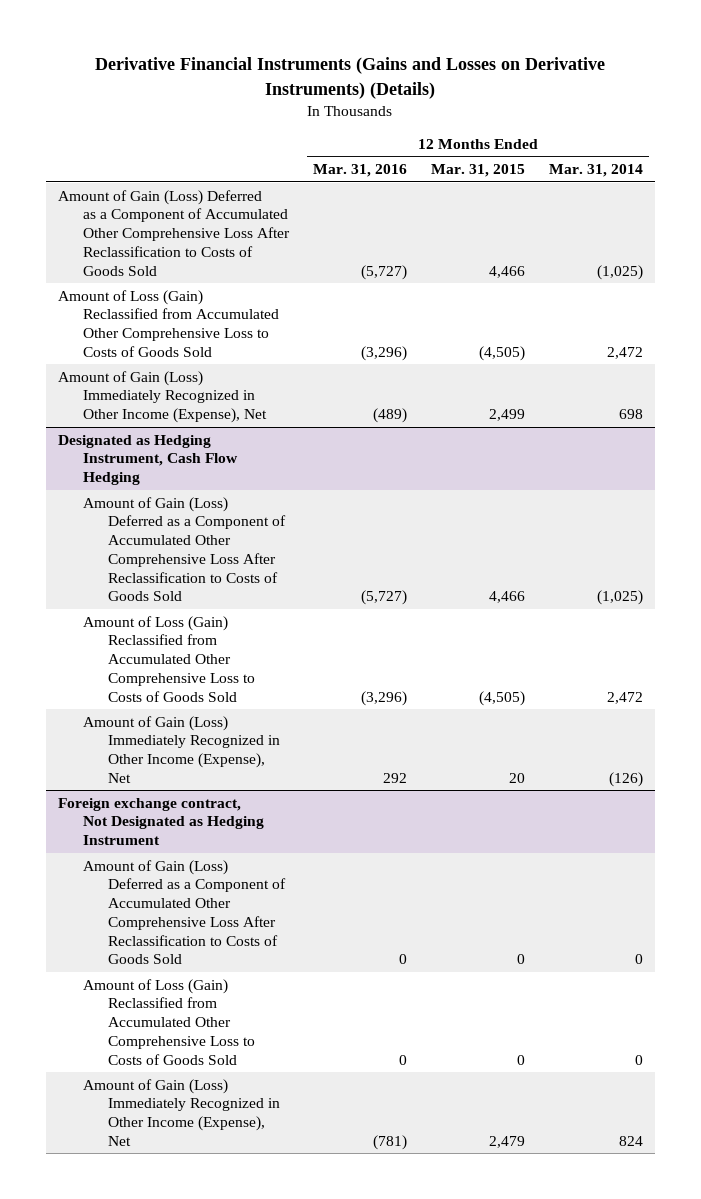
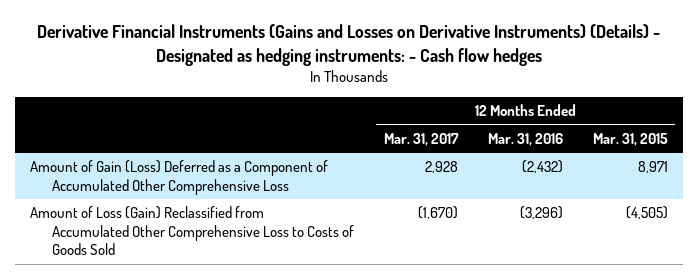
[95,57,606,99] Derivative Financial Instruments (Gains and Losses on Derivative Instruments) (Details) -> [36,24,660,66] Derivative Financial Instruments (Gains and Losses on Derivative Instruments) (Details) - Designated as hedging instruments: - Cash flow hedges
[548,164,643,178] Mar. 31, 2014 -> none
none -> [383,133,459,147] Mar. 31, 2017
[57,289,280,357] Amount of Loss (Gain) Reclassified from Accumulated Other Comprehensive Loss to Costs of Goods Sold -> none
[57,370,268,424] Amount of Gain (Loss) Immediately Recognized in Other Income (Expense), Net -> none
[57,434,239,486] Designated as Hedging Instrument, Cash Flow Hedging -> none
[83,496,287,602] Amount of Gain (Loss) Deferred as a Component of Accumulated Other Comprehensive Loss After Reclassification to Costs of Goods Sold -> none
[57,189,291,276] Amount of Gain (Loss) Deferred as a Component of Accumulated Other Comprehensive Loss After Reclassification to Costs of Goods Sold -> [29,160,328,195] Amount of Gain (Loss) Deferred as a Component of Accumulated Other Comprehensive Loss
[360,264,407,280] (5,727) -> [521,160,563,174] (2,432)
[488,265,525,278] 4,466 -> [637,161,668,174] 8,971
[83,715,281,783] Amount of Gain (Loss) Immediately Recognized in Other Income (Expense), Net -> none
[57,797,265,846] Foreign exchange contract, Not Designated as Hedging Instrument -> none
[83,859,287,965] Amount of Gain (Loss) Deferred as a Component of Accumulated Other Comprehensive Loss After Reclassification to Costs of Goods Sold -> none
[83,978,256,1065] Amount of Loss (Gain) Reclassified from Accumulated Other Comprehensive Loss to Costs of Goods Sold -> none
[83,1078,281,1146] Amount of Gain (Loss) Immediately Recognized in Other Income (Expense), Net -> none

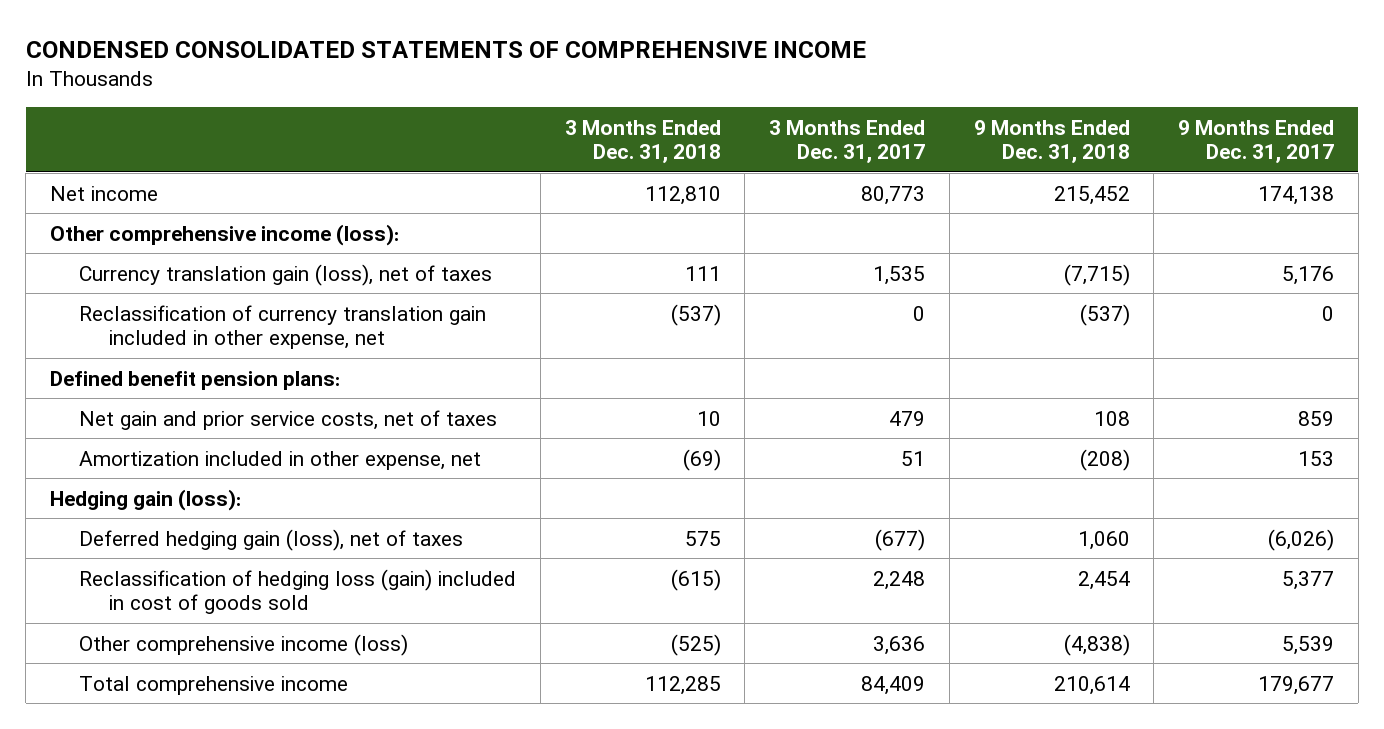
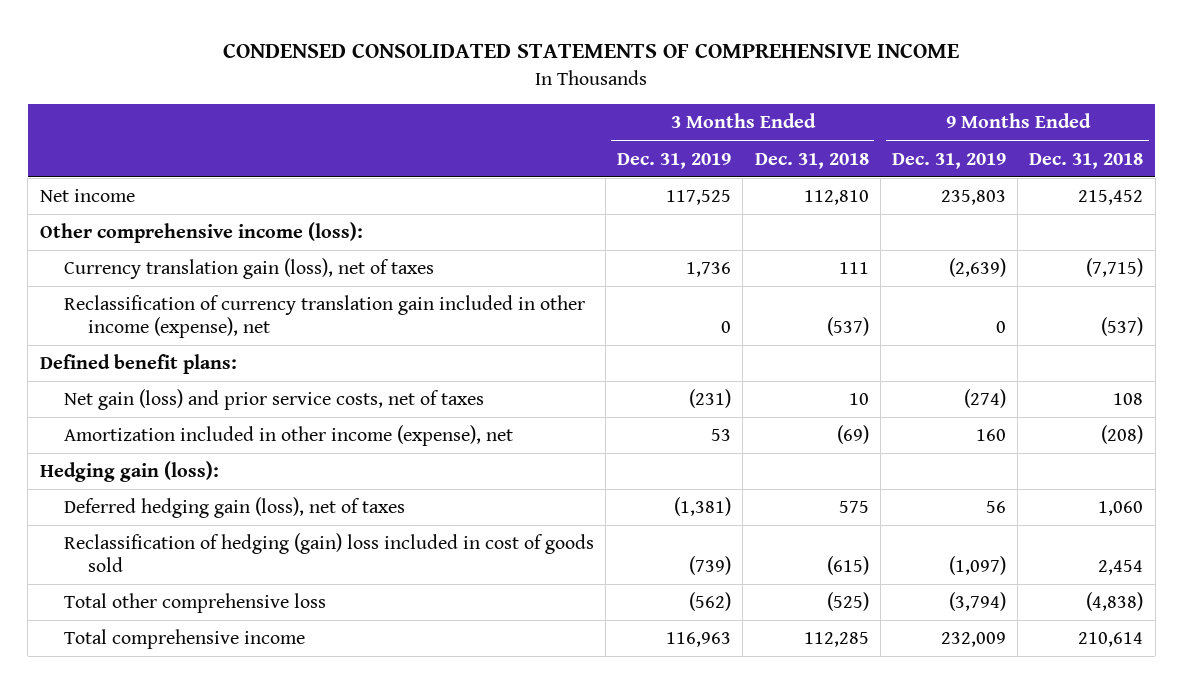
[769,119,926,163] 3 Months Ended Dec. 31, 2017 -> none
[1177,119,1334,163] 9 Months Ended Dec. 31, 2017 -> none
none -> [617,152,732,169] Dec. 31, 2019
none -> [892,152,1007,169] Dec. 31, 2019
[79,304,487,349] Reclassification of currency translation gain included in other expense, net -> [63,295,585,339] Reclassification of currency translation gain included in other income (expense), net
[49,370,340,390] Defined benefit pension plans: -> [39,354,237,375] Defined benefit plans:
[79,409,498,430] Net gain and prior service costs, net of taxes -> [63,389,484,411] Net gain (loss) and prior service costs, net of taxes
[79,450,482,470] Amortization included in other expense, net -> [63,425,513,447] Amortization included in other income (expense), net
[79,568,517,614] Reclassification of hedging loss (gain) included in cost of goods sold -> [63,533,594,573] Reclassification of hedging (gain) loss included in cost of goods sold
[79,633,409,656] Other comprehensive income (loss) -> [63,593,326,614] Total other comprehensive loss

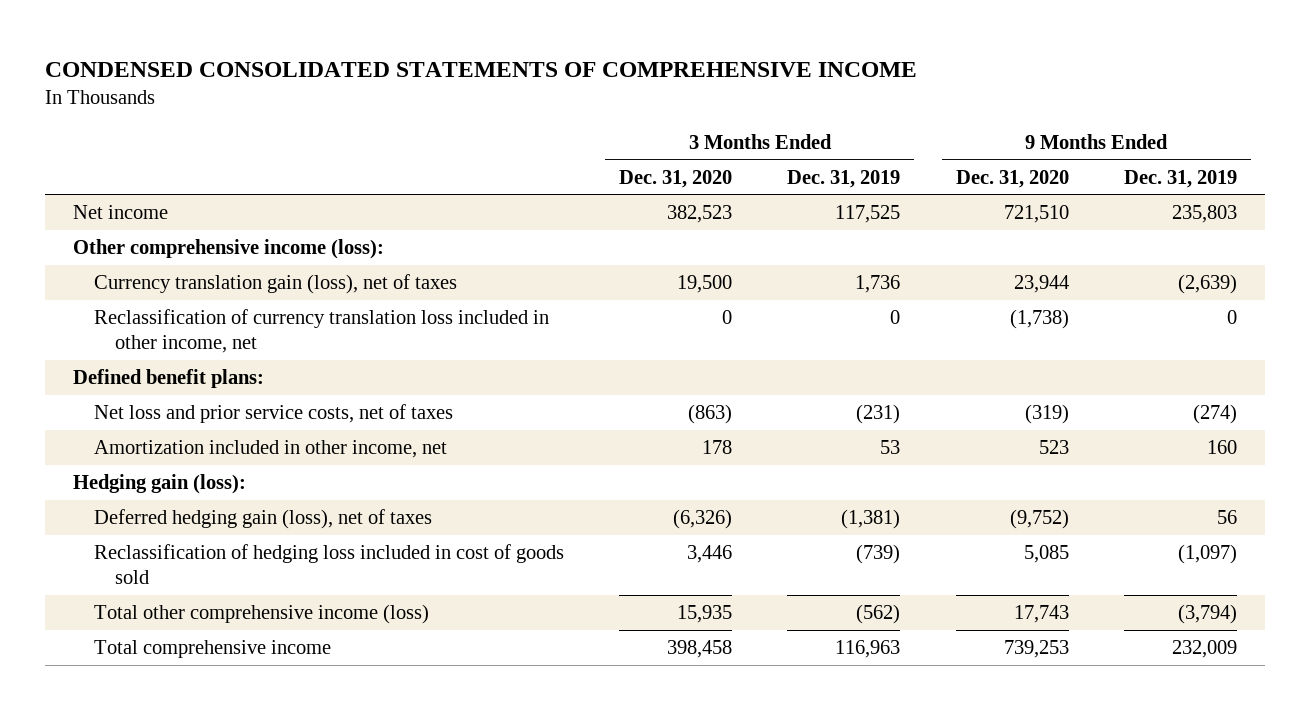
[754,152,869,169] Dec. 31, 2018 -> none
[1029,152,1144,169] Dec. 31, 2018 -> none
none -> [619,169,733,188] Dec. 31, 2020
none -> [955,169,1069,188] Dec. 31, 2020
[63,295,585,339] Reclassification of currency translation gain included in other income (expense), net -> [93,309,549,354] Reclassification of currency translation loss included in other income, net
[63,389,484,411] Net gain (loss) and prior service costs, net of taxes -> [93,404,453,424] Net loss and prior service costs, net of taxes
[63,425,513,447] Amortization included in other income (expense), net -> [93,440,447,459] Amortization included in other income, net
[63,533,594,573] Reclassification of hedging (gain) loss included in cost of goods sold -> [93,544,564,585] Reclassification of hedging loss included in cost of goods sold
[63,593,326,614] Total other comprehensive loss -> [93,604,429,625] Total other comprehensive income (loss)

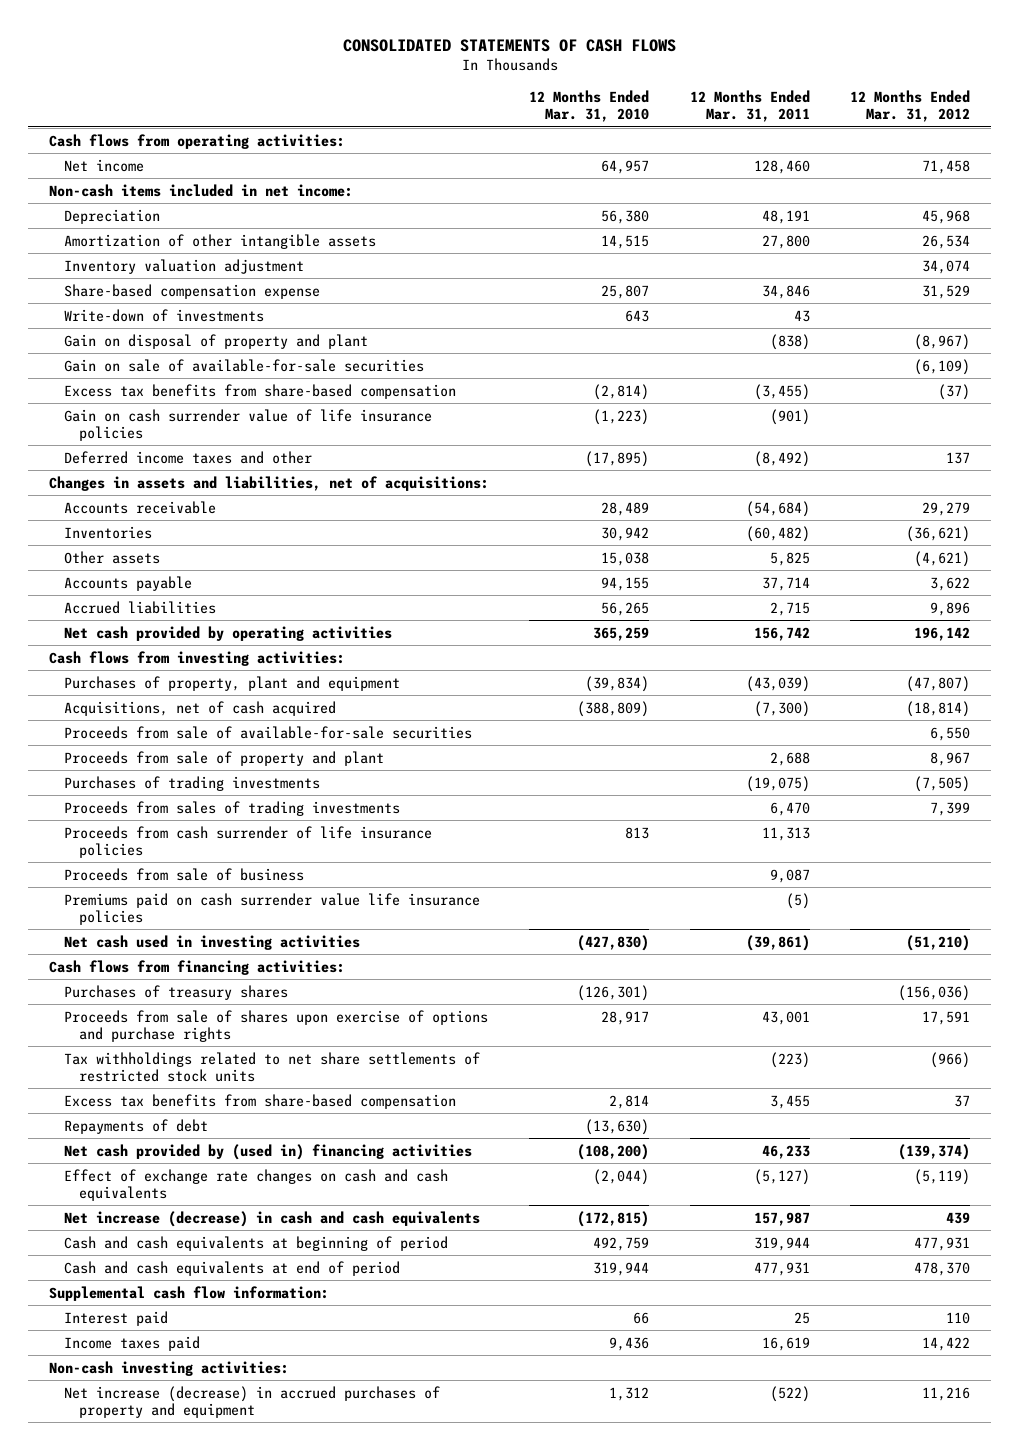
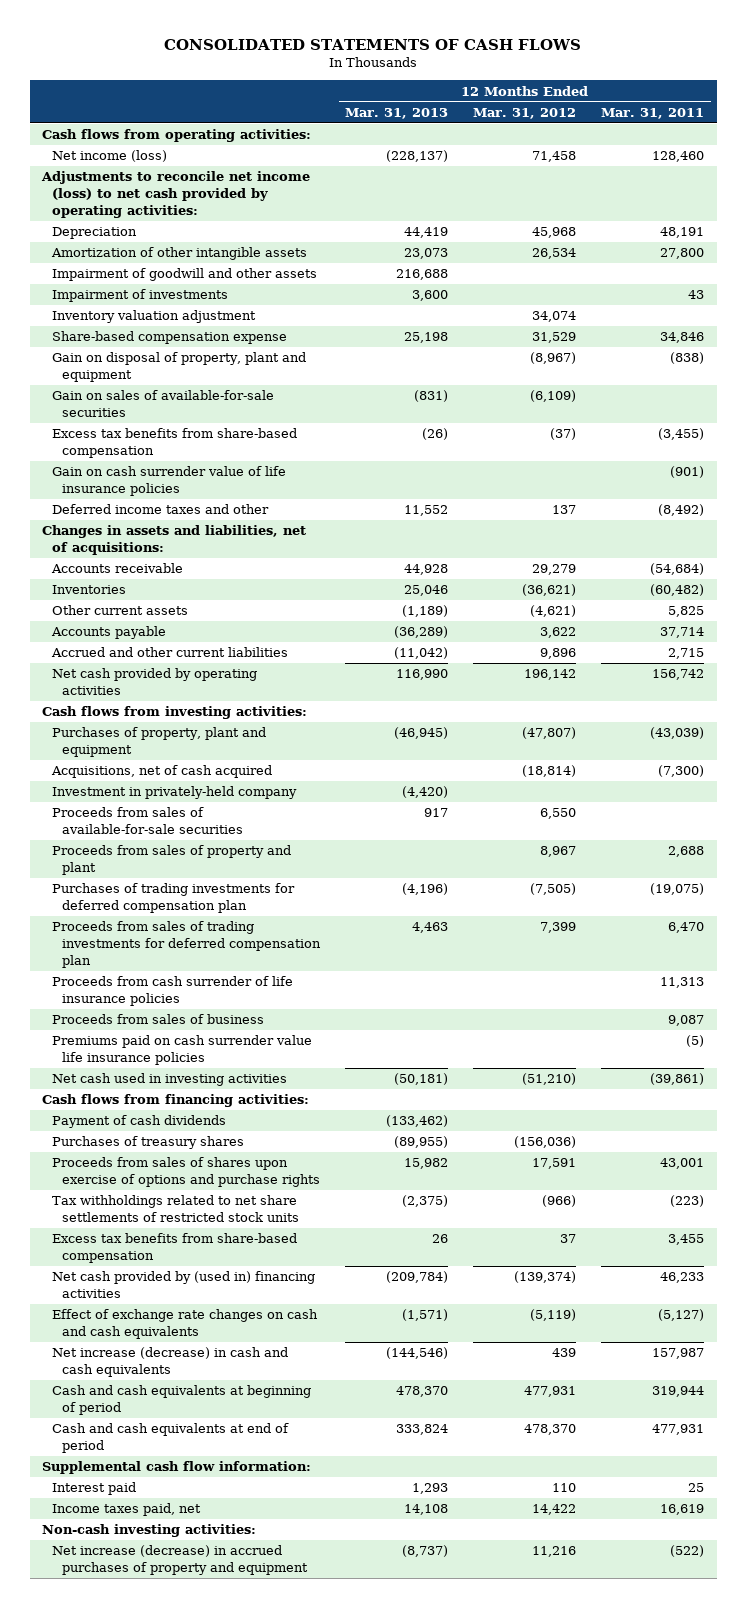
[529,90,650,123] 12 Months Ended Mar. 31, 2010 -> none
none -> [345,107,449,119] Mar. 31, 2013
[63,158,144,172] Net income -> [52,150,168,163] Net income (loss)
[48,183,353,197] Non-cash items included in net income: -> [41,171,311,218] Adjustments to reconcile net income (loss) to net cash provided by operating activities:
none -> [52,268,318,282] Impairment of goodwill and other assets
none -> [52,289,229,303] Impairment of investments
[63,308,264,322] Write-down of investments -> none
[63,333,368,349] Gain on disposal of property and plant -> [52,352,307,383] Gain on disposal of property, plant and equipment
[63,358,424,372] Gain on sale of available-for-sale securities -> [52,390,275,418] Gain on sales of available-for-sale securities
[63,550,160,564] Other assets -> [52,605,189,616] Other current assets
[63,600,216,614] Accrued liabilities -> [51,647,289,658] Accrued and other current liabilities
none -> [52,786,298,800] Investment in privately-held company
[63,725,472,739] Proceeds from sale of available-for-sale securities -> [52,807,243,835] Proceeds from sales of available-for-sale securities
[63,750,384,766] Proceeds from sale of property and plant -> [52,845,292,876] Proceeds from sales of property and plant
[63,775,320,791] Purchases of trading investments -> [52,883,296,914] Purchases of trading investments for deferred compensation plan
[63,800,400,816] Proceeds from sales of trading investments -> [52,921,321,968] Proceeds from sales of trading investments for deferred compensation plan
[63,867,304,881] Proceeds from sale of business -> [52,1014,265,1025] Proceeds from sales of business
none -> [52,1115,227,1129] Payment of cash dividends
[63,1009,488,1042] Proceeds from sale of shares upon exercise of options and purchase rights -> [52,1157,320,1188] Proceeds from sales of shares upon exercise of options and purchase rights
[63,1118,208,1134] Repayments of debt -> none
[63,1335,200,1351] Income taxes paid -> [52,1503,202,1517] Income taxes paid, net

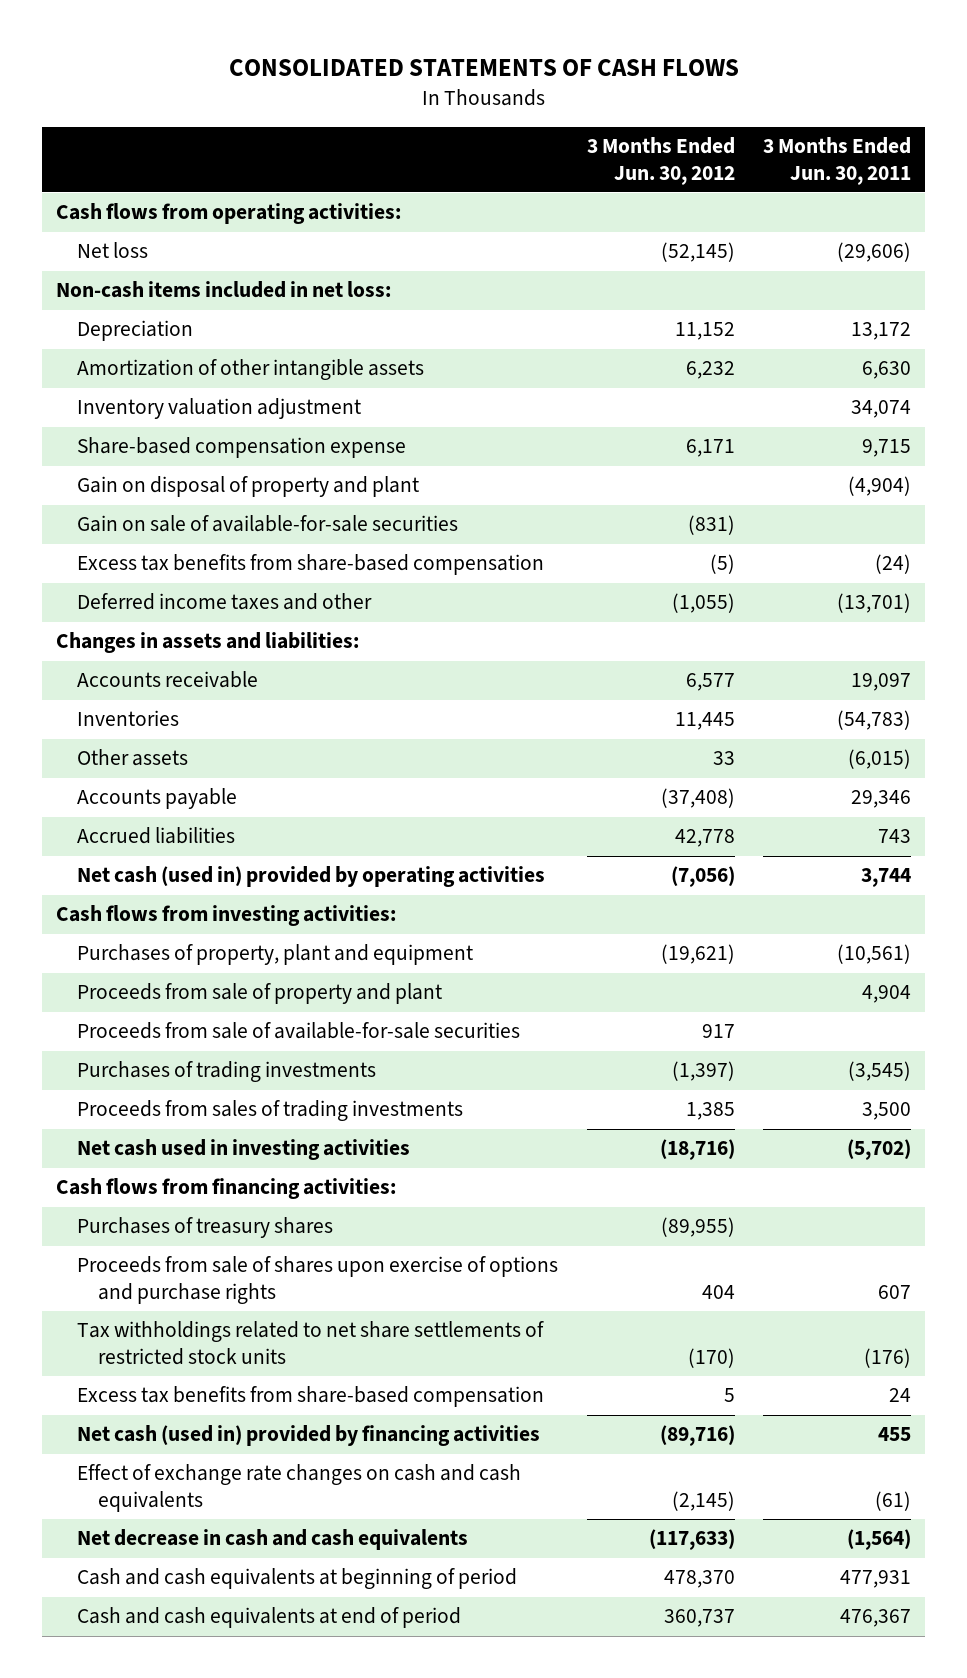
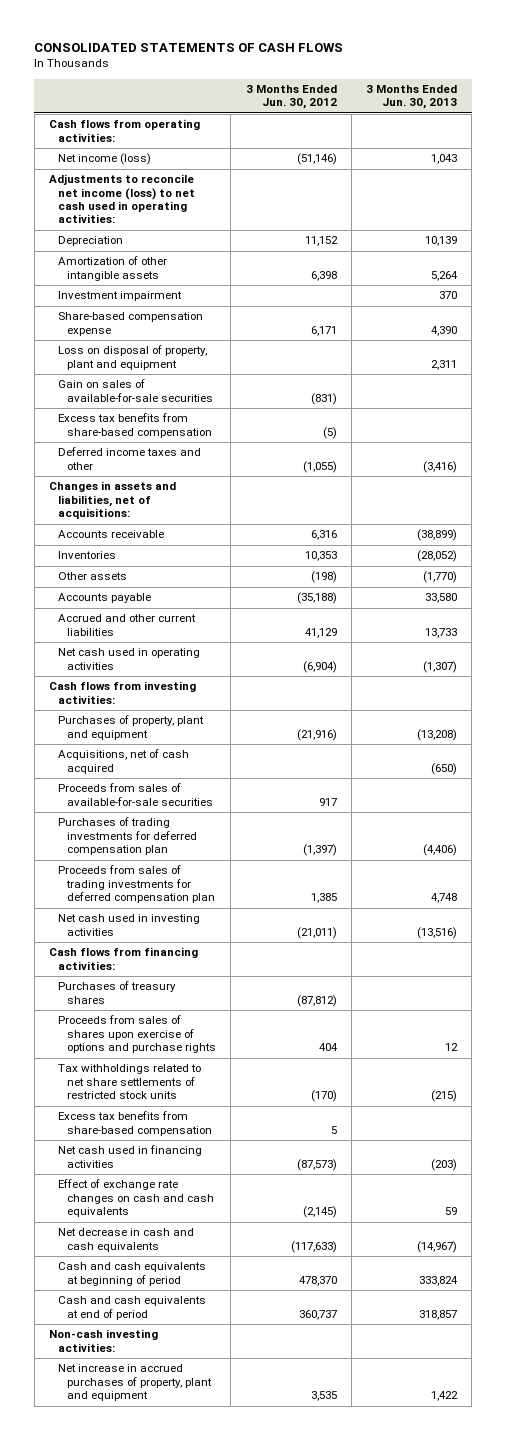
[762,137,911,185] 3 Months Ended Jun. 30, 2011 -> none
none -> [365,85,457,110] 3 Months Ended Jun. 30, 2013
[77,242,149,259] Net loss -> [57,153,151,166] Net income (loss)
[660,242,735,263] (52,145) -> [296,153,337,166] (51,146)
[56,281,392,299] Non-cash items included in net loss: -> [48,174,195,224] Adjustments to reconcile net income (loss) to net cash used in operating activities:
[77,398,362,420] Inventory valuation adjustment -> none
[685,361,735,380] 6,232 -> [310,270,337,281] 6,398
none -> [57,291,182,302] Investment impairment
[77,476,420,498] Gain on disposal of property and plant -> [57,345,207,370] Loss on disposal of property, plant and equipment
[77,515,459,533] Gain on sale of available-for-sale securities -> [57,379,214,402] Gain on sales of available-for-sale securities
[56,632,360,654] Changes in assets and liabilities: -> [48,481,176,520] Changes in assets and liabilities, net of acquisitions:
[685,673,735,692] 6,577 -> [310,530,337,541] 6,316
[674,712,735,731] 11,445 -> [304,551,337,562] 10,353
[712,751,735,766] 33 -> [310,571,337,584] (198)
[660,788,735,809] (37,408) -> [296,592,337,605] (35,188)
[77,827,236,845] Accrued liabilities -> [57,614,196,636] Accrued and other current liabilities
[674,829,735,848] 42,778 -> [304,627,337,638] 41,129
[77,866,546,888] Net cash (used in) provided by operating activities -> [57,648,200,670] Net cash used in operating activities
[670,866,735,888] (7,056) -> [302,660,337,673] (6,904)
[77,983,443,1005] Proceeds from sale of property and plant -> none
[660,944,735,965] (19,621) -> [296,728,337,741] (21,916)
none -> [57,749,189,774] Acquisitions, net of cash acquired
[77,1022,521,1040] Proceeds from sale of available-for-sale securities -> [57,783,214,806] Proceeds from sales of available-for-sale securities
[77,1061,377,1083] Purchases of trading investments -> [57,817,198,856] Purchases of trading investments for deferred compensation plan
[77,1100,464,1122] Proceeds from sales of trading investments -> [57,865,216,904] Proceeds from sales of trading investments for deferred compensation plan
[659,1139,735,1161] (18,716) -> [296,926,337,939] (21,011)
[660,1217,735,1238] (89,955) -> [296,994,337,1007] (87,812)
[77,1256,559,1304] Proceeds from sale of shares upon exercise of options and purchase rights -> [57,1015,217,1054] Proceeds from sales of shares upon exercise of options and purchase rights
[77,1425,541,1447] Net cash (used in) provided by financing activities -> [57,1145,202,1168] Net cash used in financing activities
[659,1425,735,1447] (89,716) -> [296,1158,337,1171] (87,573)
none -> [48,1329,158,1352] Non-cash investing activities:
none -> [57,1364,213,1402] Net increase in accrued purchases of property, plant and equipment

